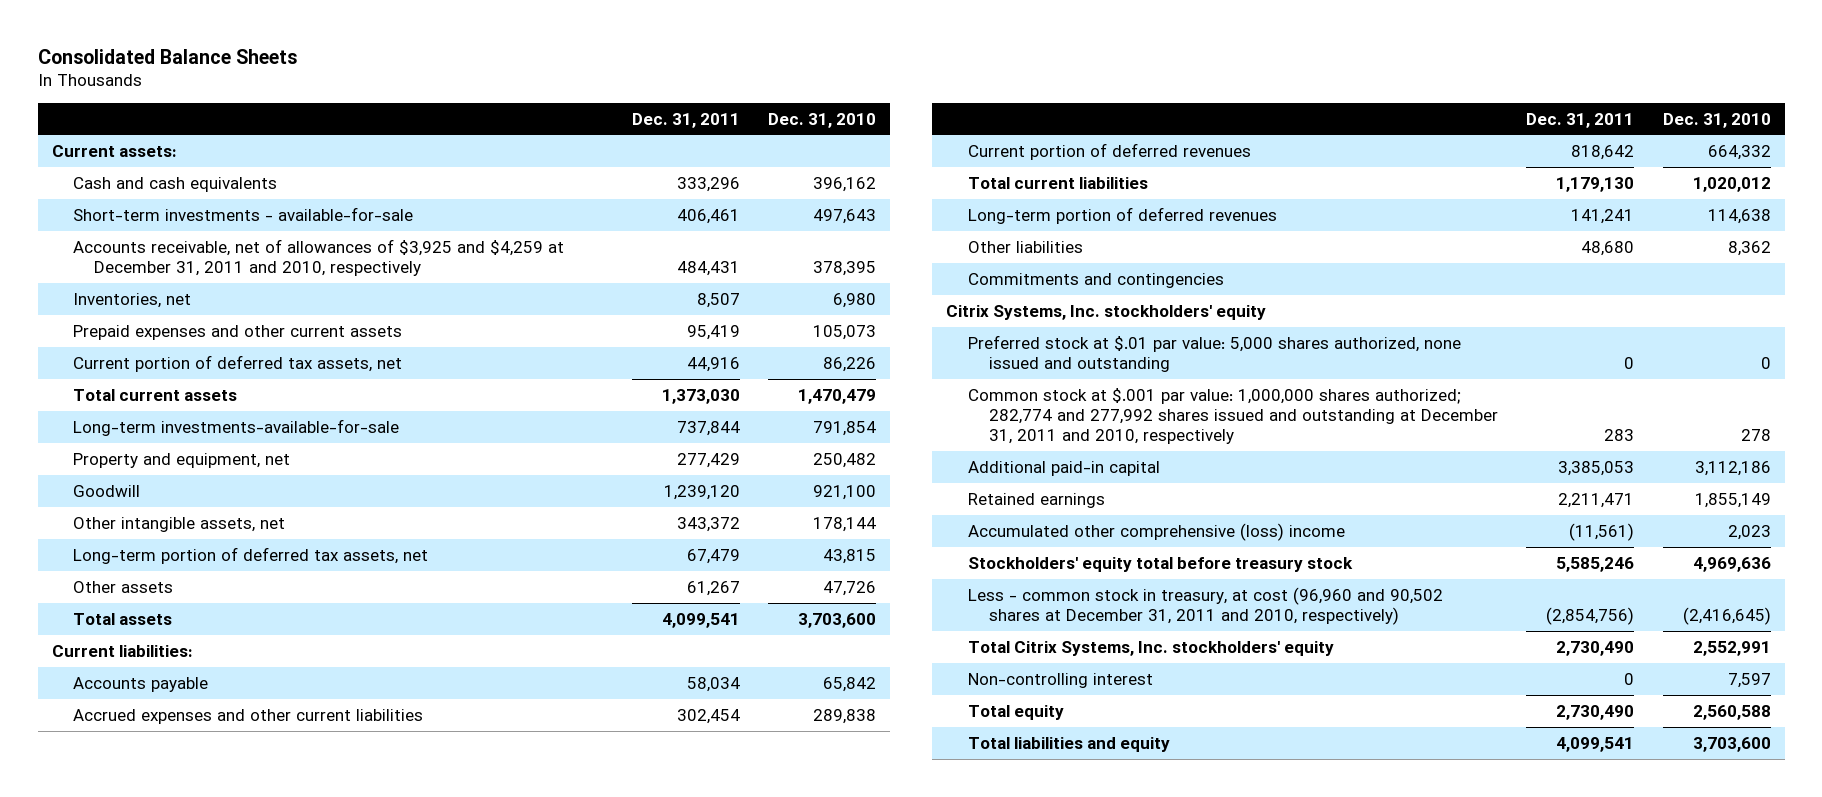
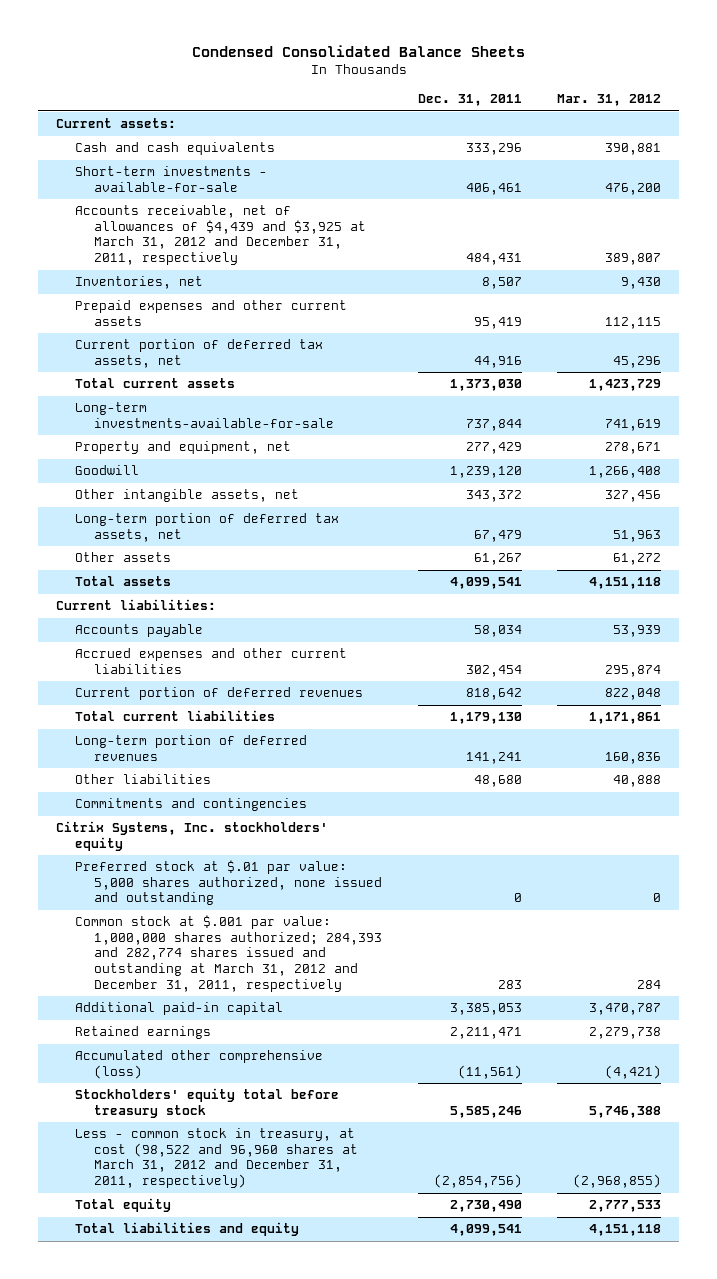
[37,48,297,64] Consolidated Balance Sheets -> [191,45,525,58] Condensed Consolidated Balance Sheets
[768,112,877,128] Dec. 31, 2010 -> none
none -> [557,94,662,107] Mar. 31, 2012
[72,238,564,276] Accounts receivable, net of allowances of $3,925 and $4,259 at December 31, 2011 and 2010, respectively -> [74,205,367,266] Accounts receivable, net of allowances of $4,439 and $3,925 at March 31, 2012 and December 31, 2011, respectively
[967,387,1498,444] Common stock at $.001 par value: 1,000,000 shares authorized; 282,774 and 277,992 shares issued and outstanding at December 31, 2011 and 2010, respectively -> [74,915,383,992] Common stock at $.001 par value: 1,000,000 shares authorized; 284,393 and 282,774 shares issued and outstanding at March 31, 2012 and December 31, 2011, respectively
[967,522,1345,541] Accumulated other comprehensive (loss) income -> [74,1050,323,1079] Accumulated other comprehensive (loss)
[967,640,1334,656] Total Citrix Systems, Inc. stockholders' equity -> none
[967,672,1153,688] Non-controlling interest -> none
[967,586,1443,625] Less - common stock in treasury, at cost (96,960 and 90,502 shares at December 31, 2011 and 2010, respectively) -> [74,1128,359,1189] Less - common stock in treasury, at cost (98,522 and 96,960 shares at March 31, 2012 and December 31, 2011, respectively)

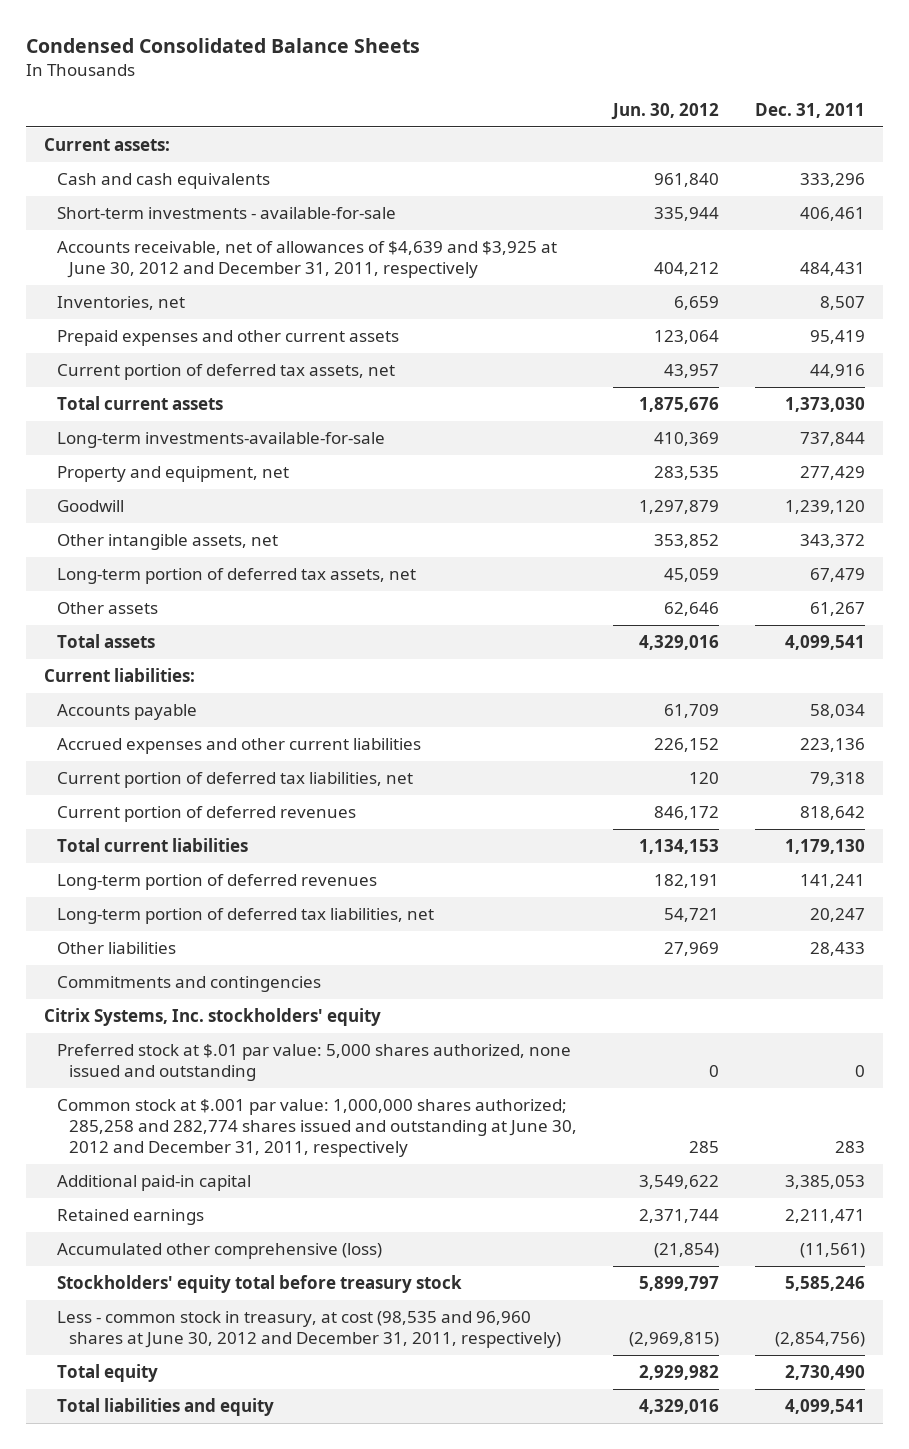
[557,94,662,107] Mar. 31, 2012 -> none
none -> [610,102,719,120] Jun. 30, 2012
[74,205,367,266] Accounts receivable, net of allowances of $4,439 and $3,925 at March 31, 2012 and December 31, 2011, respectively -> [56,241,557,279] Accounts receivable, net of allowances of $4,639 and $3,925 at June 30, 2012 and December 31, 2011, respectively
[465,664,522,677] 302,454 -> [799,738,865,753] 223,136
none -> [56,772,413,789] Current portion of deferred tax liabilities, net
none -> [56,908,434,925] Long-term portion of deferred tax liabilities, net
[473,775,522,788] 48,680 -> [809,942,865,957] 28,433
[74,915,383,992] Common stock at $.001 par value: 1,000,000 shares authorized; 284,393 and 282,774 shares issued and outstanding at March 31, 2012 and December 31, 2011, respectively -> [56,1099,577,1158] Common stock at $.001 par value: 1,000,000 shares authorized; 285,258 and 282,774 shares issued and outstanding at June 30, 2012 and December 31, 2011, respectively
[74,1128,359,1189] Less - common stock in treasury, at cost (98,522 and 96,960 shares at March 31, 2012 and December 31, 2011, respectively) -> [56,1311,561,1349] Less - common stock in treasury, at cost (98,535 and 96,960 shares at June 30, 2012 and December 31, 2011, respectively)

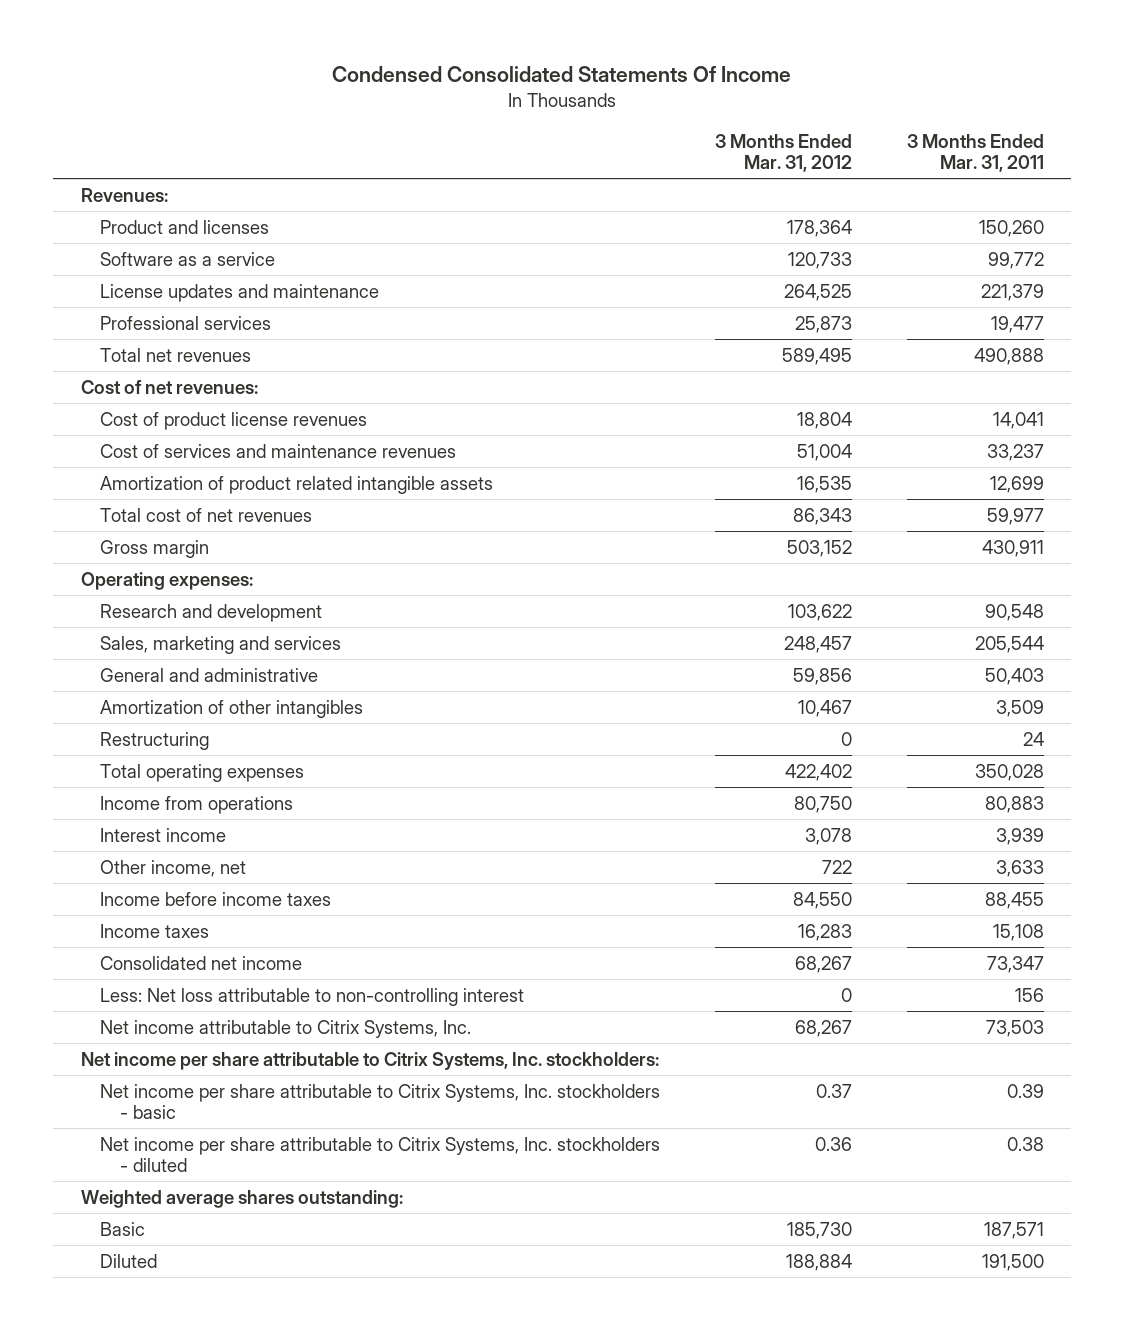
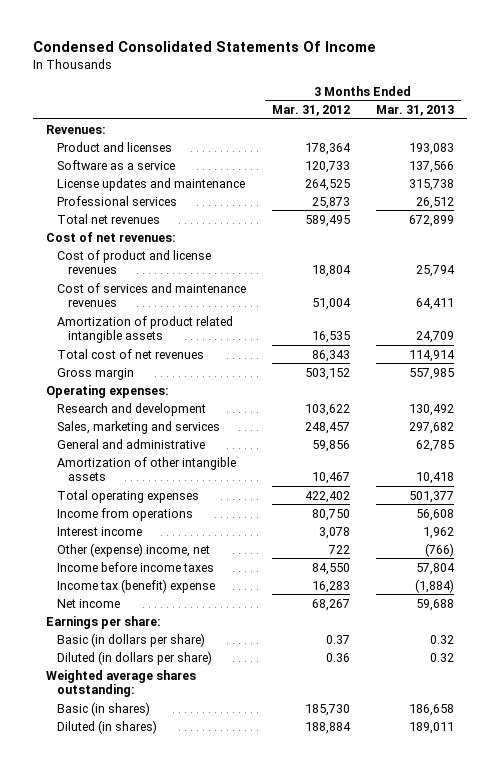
[906,133,1044,173] 3 Months Ended Mar. 31, 2011 -> none
none -> [376,104,455,116] Mar. 31, 2013
[100,411,368,430] Cost of product license revenues -> [56,249,211,275] Cost of product and license revenues
[100,731,210,750] Restructuring -> none
[100,699,364,718] Amortization of other intangibles -> [56,456,236,482] Amortization of other intangible assets
[100,859,247,877] Other income, net -> [56,542,210,557] Other (expense) income, net
[100,987,525,1006] Less: Net loss attributable to non-controlling interest -> none
[100,1019,472,1038] Net income attributable to Citrix Systems, Inc. -> none
[100,923,210,938] Income taxes -> [56,578,215,593] Income tax (benefit) expense
[100,955,303,970] Consolidated net income -> [56,598,120,608] Net income
[80,1051,659,1070] Net income per share attributable to Citrix Systems, Inc. stockholders: -> [45,615,161,629] Earnings per share:
[100,1083,661,1120] Net income per share attributable to Citrix Systems, Inc. stockholders - basic -> [56,632,205,647] Basic (in dollars per share)
[100,1136,661,1173] Net income per share attributable to Citrix Systems, Inc. stockholders - diluted -> [56,650,212,665] Diluted (in dollars per share)
[100,1221,146,1236] Basic -> [56,701,150,716] Basic (in shares)
[100,1253,158,1268] Diluted -> [56,719,157,734] Diluted (in shares)

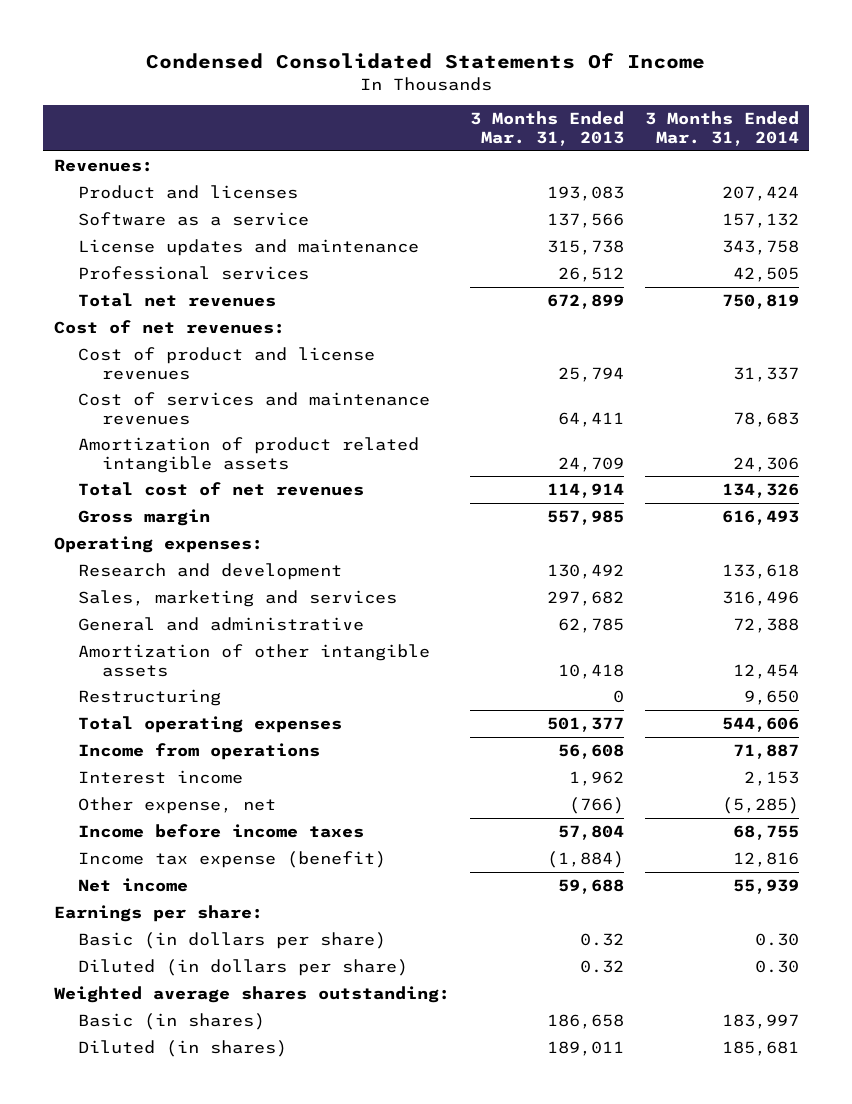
[271,104,350,116] Mar. 31, 2012 -> none
none -> [644,111,799,147] 3 Months Ended Mar. 31, 2014
none -> [77,688,221,706] Restructuring
[56,542,210,557] Other (expense) income, net -> [77,796,276,814] Other expense, net
[56,578,215,593] Income tax (benefit) expense -> [77,850,386,868] Income tax expense (benefit)

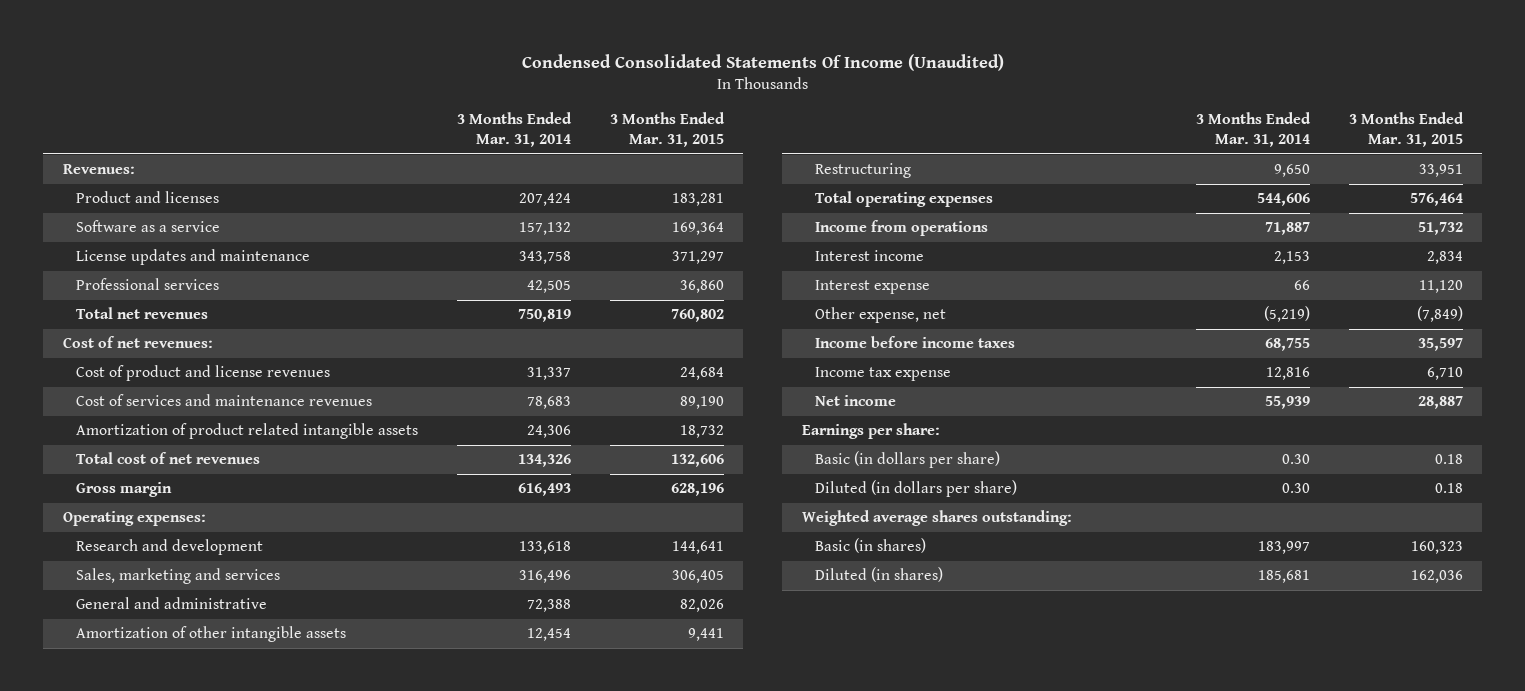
[146,53,706,70] Condensed Consolidated Statements Of Income -> [521,53,1004,71] Condensed Consolidated Statements Of Income (Unaudited)
[470,111,625,147] 3 Months Ended Mar. 31, 2013 -> none
none -> [609,111,725,147] 3 Months Ended Mar. 31, 2015
none -> [814,280,930,295] Interest expense
[721,796,799,814] (5,285) -> [1263,306,1310,323] (5,219)
[77,850,386,868] Income tax expense (benefit) -> [814,367,951,382] Income tax expense

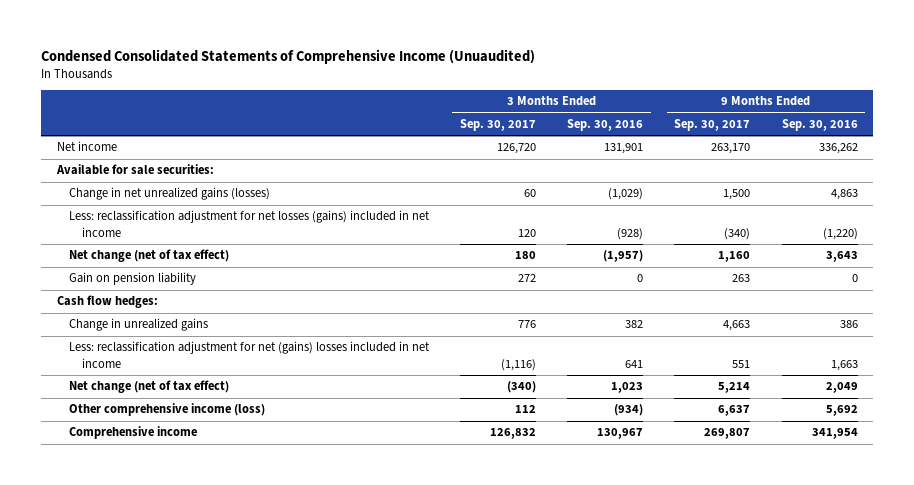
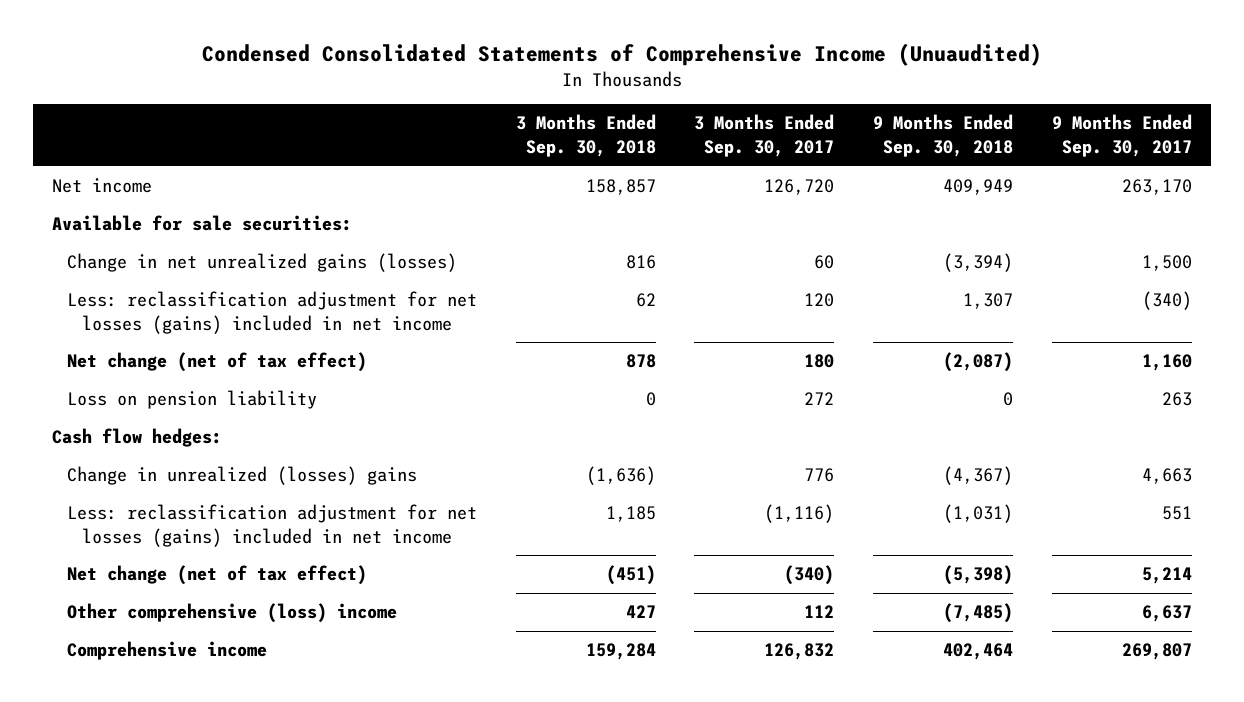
[567,118,644,131] Sep. 30, 2016 -> none
[781,118,858,131] Sep. 30, 2016 -> none
none -> [515,114,656,158] 3 Months Ended Sep. 30, 2018
none -> [873,114,1014,158] 9 Months Ended Sep. 30, 2018
[69,272,197,286] Gain on pension liability -> [67,390,318,410] Loss on pension liability
[69,318,209,332] Change in unrealized gains -> [67,466,418,486] Change in unrealized (losses) gains
[69,341,431,368] Less: reclassification adjustment for net (gains) losses included in net income -> [67,504,478,547] Less: reclassification adjustment for net losses (gains) included in net income
[69,403,266,417] Other comprehensive income (loss) -> [67,603,398,624] Other comprehensive (loss) income

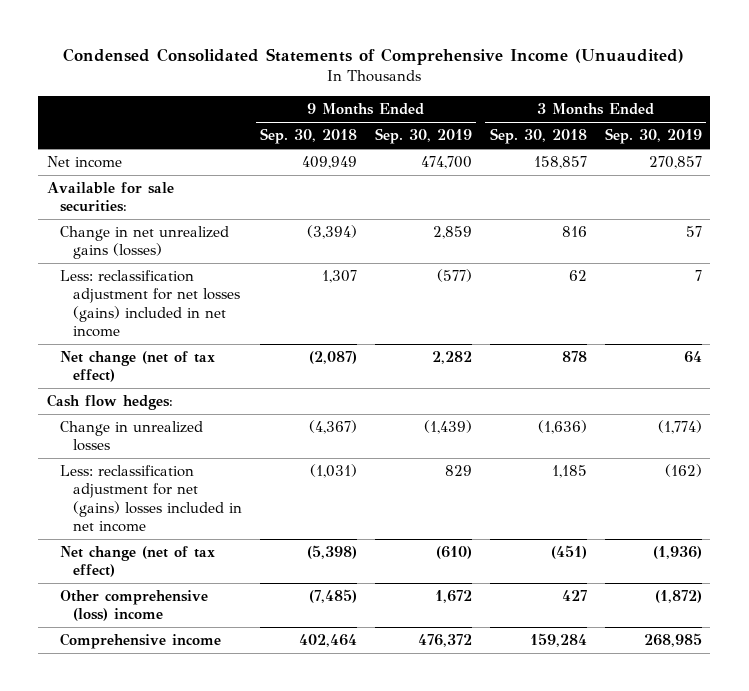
[694,114,835,158] 3 Months Ended Sep. 30, 2017 -> none
[1051,114,1192,158] 9 Months Ended Sep. 30, 2017 -> none
none -> [374,128,472,145] Sep. 30, 2019
none -> [604,128,702,145] Sep. 30, 2019
[67,390,318,410] Loss on pension liability -> none
[67,466,418,486] Change in unrealized (losses) gains -> [60,421,204,452] Change in unrealized losses
[67,504,478,547] Less: reclassification adjustment for net losses (gains) included in net income -> [60,465,243,532] Less: reclassification adjustment for net (gains) losses included in net income

